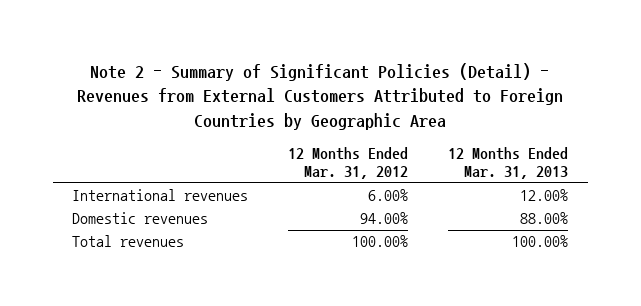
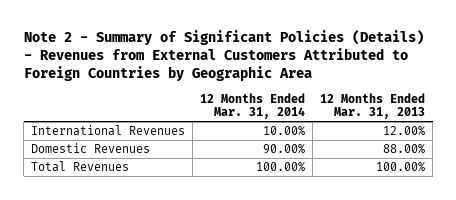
[77,62,564,130] Note 2 - Summary of Significant Policies (Detail) - Revenues from External Customers Attributed to Foreign Countries by Geographic Area -> [23,29,424,82] Note 2 - Summary of Significant Policies (Details) - Revenues from External Customers Attributed to Foreign Countries by Geographic Area
[288,146,409,180] 12 Months Ended Mar. 31, 2012 -> none
none -> [200,92,306,120] 12 Months Ended Mar. 31, 2014
[72,189,249,202] International revenues -> [31,125,186,137] International Revenues
[72,212,209,225] Domestic revenues -> [31,143,151,154] Domestic Revenues
[72,235,185,248] Total revenues -> [31,161,130,173] Total Revenues

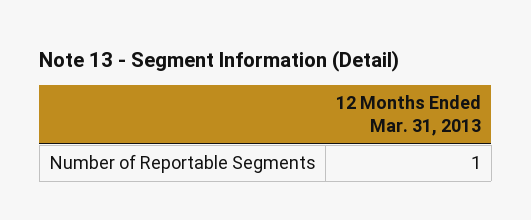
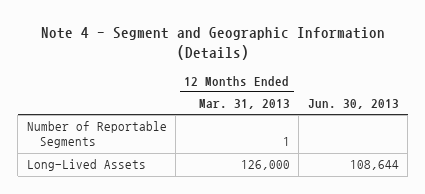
[39,50,400,73] Note 13 - Segment Information (Detail) -> [40,27,385,60] Note 4 - Segment and Geographic Information (Details)
none -> [307,99,399,110] Jun. 30, 2013
none -> [26,159,146,172] Long-Lived Assets

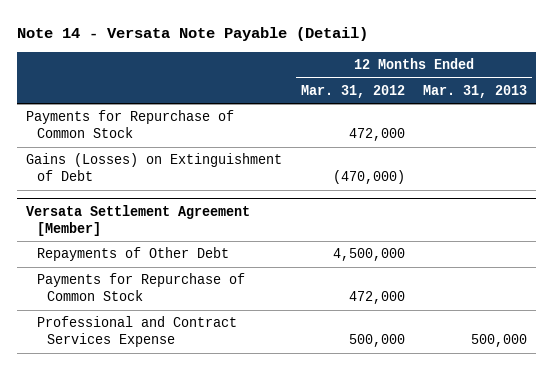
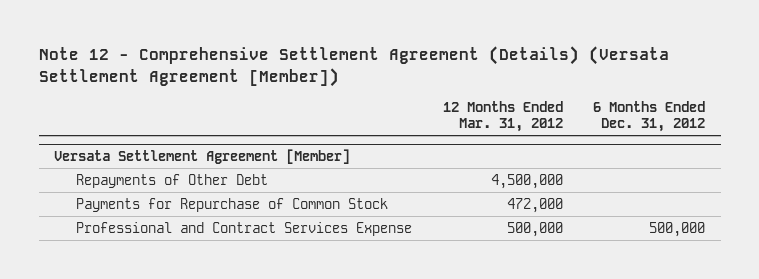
[17,27,369,42] Note 14 - Versata Note Payable (Detail) -> [38,46,669,87] Note 12 - Comprehensive Settlement Agreement (Details) (Versata Settlement Agreement [Member])
[423,84,528,98] Mar. 31, 2013 -> none
none -> [593,100,706,133] 6 Months Ended Dec. 31, 2012
[26,110,235,139] Payments for Repurchase of Common Stock -> none
[26,153,283,182] Gains (Losses) on Extinguishment of Debt -> none

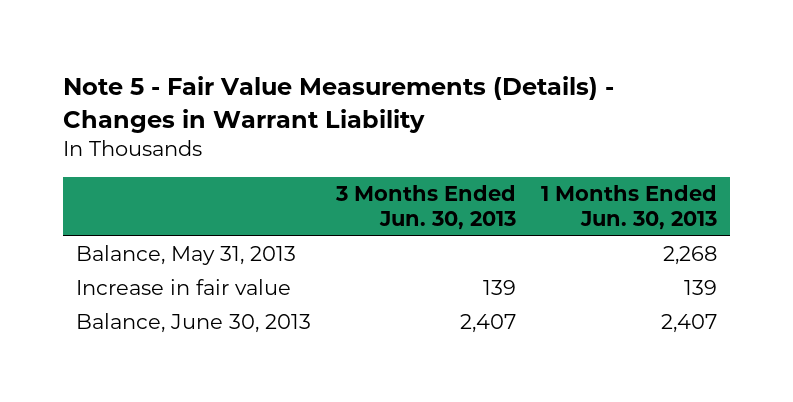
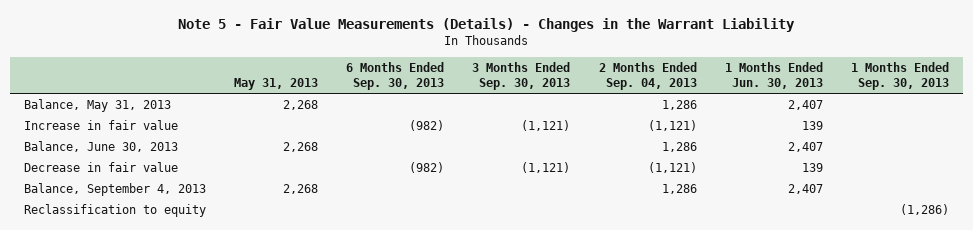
[62,76,614,133] Note 5 - Fair Value Measurements (Details) - Changes in Warrant Liability -> [178,17,796,32] Note 5 - Fair Value Measurements (Details) - Changes in the Warrant Liability
[334,185,516,230] 3 Months Ended Jun. 30, 2013 -> none
none -> [234,78,319,91] May 31, 2013
none -> [346,61,445,91] 6 Months Ended Sep. 30, 2013
none -> [472,61,571,91] 3 Months Ended Sep. 30, 2013
none -> [598,61,697,91] 2 Months Ended Sep. 04, 2013
none -> [851,61,950,91] 1 Months Ended Sep. 30, 2013
[663,246,718,266] 2,268 -> [787,99,823,110] 2,407
none -> [23,161,178,172] Decrease in fair value
none -> [23,182,206,196] Balance, September 4, 2013
none -> [23,203,206,217] Reclassification to equity

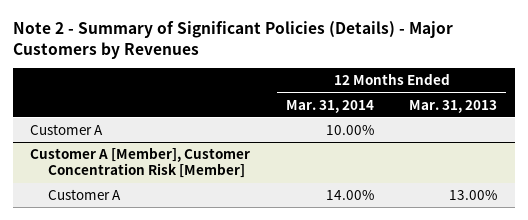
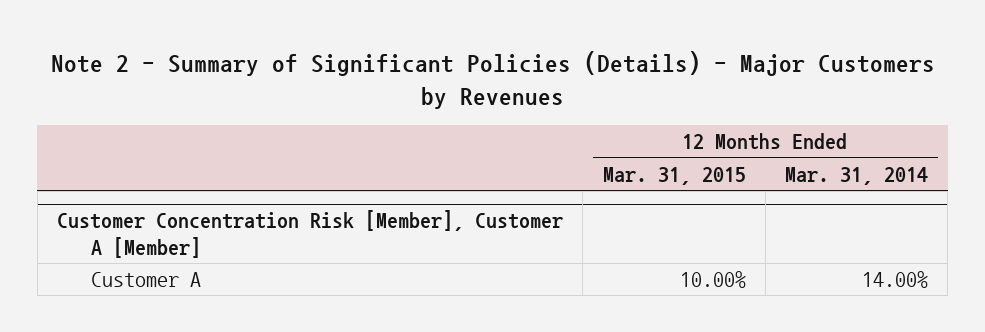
[409,99,498,113] Mar. 31, 2013 -> none
none -> [602,166,746,185] Mar. 31, 2015
[30,124,104,136] Customer A -> none
[30,147,251,179] Customer A [Member], Customer Concentration Risk [Member] -> [57,210,564,259] Customer Concentration Risk [Member], Customer A [Member]

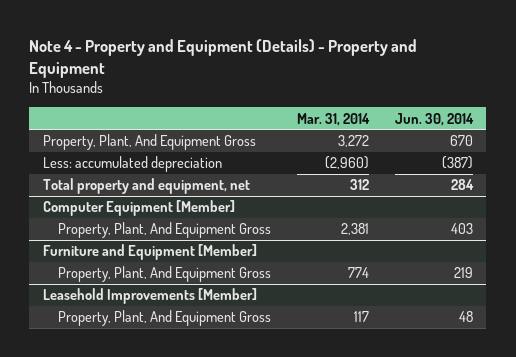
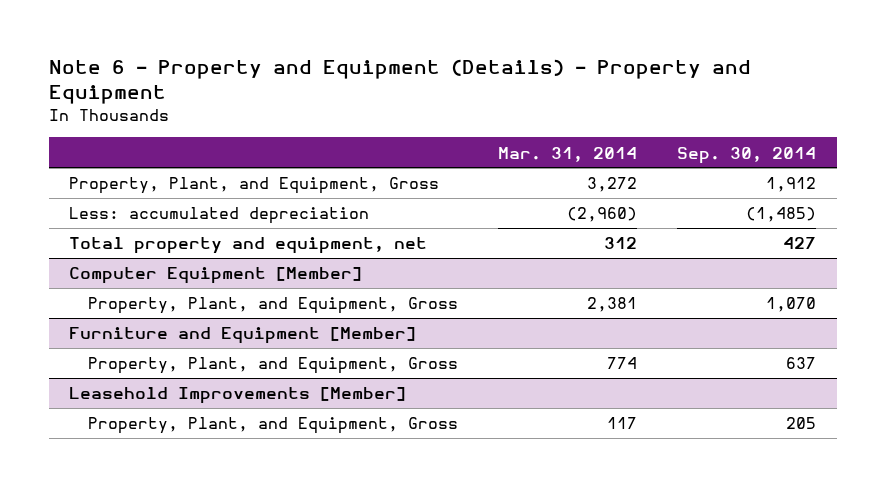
[29,38,418,78] Note 4 - Property and Equipment (Details) - Property and Equipment -> [49,59,752,105] Note 6 - Property and Equipment (Details) - Property and Equipment
[395,112,475,126] Jun. 30, 2014 -> none
none -> [677,146,817,164] Sep. 30, 2014
[42,134,256,151] Property, Plant, And Equipment Gross -> [69,177,440,195] Property, Plant, and Equipment, Gross
[57,222,271,239] Property, Plant, And Equipment Gross -> [88,297,459,315] Property, Plant, and Equipment, Gross
[57,266,271,283] Property, Plant, And Equipment Gross -> [88,357,459,375] Property, Plant, and Equipment, Gross
[57,310,271,327] Property, Plant, And Equipment Gross -> [88,417,459,435] Property, Plant, and Equipment, Gross

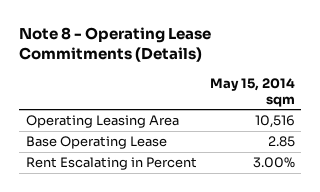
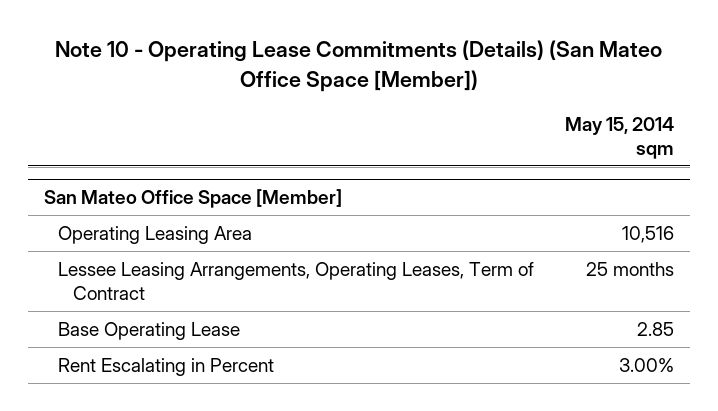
[18,27,211,63] Note 8 - Operating Lease Commitments (Details) -> [55,40,663,92] Note 10 - Operating Lease Commitments (Details) (San Mateo Office Space [Member])
none -> [43,189,342,209] San Mateo Office Space [Member]
none -> [58,262,535,301] Lessee Leasing Arrangements, Operating Leases, Term of Contract

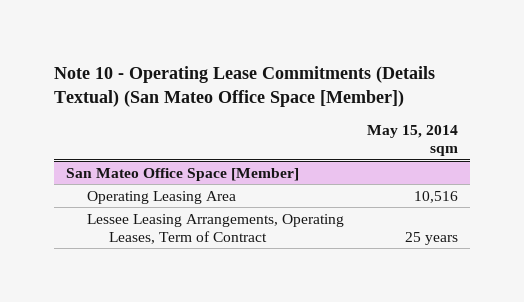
[55,40,663,92] Note 10 - Operating Lease Commitments (Details) (San Mateo Office Space [Member]) -> [54,65,436,107] Note 10 - Operating Lease Commitments (Details Textual) (San Mateo Office Space [Member])
[58,322,241,341] Base Operating Lease -> none
[58,358,275,377] Rent Escalating in Percent -> none
[586,262,675,277] 25 months -> [405,231,459,245] 25 years

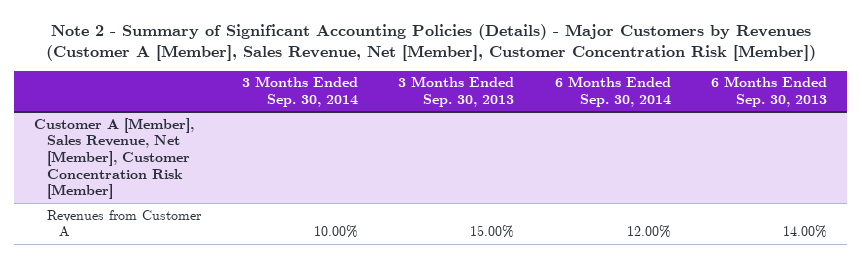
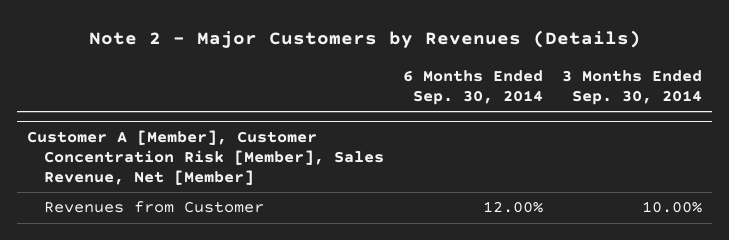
[45,23,816,61] Note 2 - Summary of Significant Accounting Policies (Details) - Major Customers by Revenues (Customer A [Member], Sales Revenue, Net [Member], Customer Concentration Risk [Member]) -> [88,29,641,48] Note 2 - Major Customers by Revenues (Details)
[398,76,515,108] 3 Months Ended Sep. 30, 2013 -> none
[711,76,828,108] 6 Months Ended Sep. 30, 2013 -> none
[34,117,195,200] Customer A [Member], Sales Revenue, Net [Member], Customer Concentration Risk [Member] -> [26,130,384,185] Customer A [Member], Customer Concentration Risk [Member], Sales Revenue, Net [Member]
[46,209,202,238] Revenues from Customer A -> [43,201,264,214] Revenues from Customer

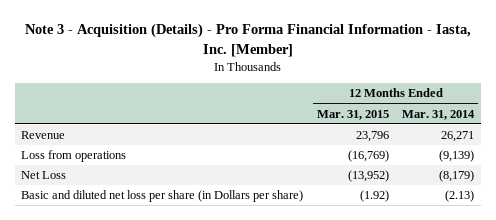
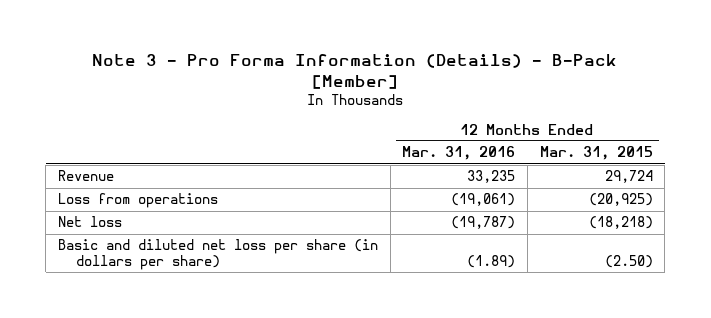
[24,23,471,57] Note 3 - Acquisition (Details) - Pro Forma Financial Information - Iasta, Inc. [Member] -> [92,54,618,90] Note 3 - Pro Forma Information (Details) - B-Pack [Member]
[402,109,476,120] Mar. 31, 2014 -> none
none -> [402,146,516,161] Mar. 31, 2016
[355,131,389,143] 23,796 -> [604,170,653,184] 29,724
[347,150,389,163] (16,769) -> [588,193,653,207] (20,925)
[21,171,67,180] Net Loss -> [58,216,123,228] Net loss
[347,170,389,183] (13,952) -> [588,216,653,230] (18,218)
[21,190,304,203] Basic and diluted net loss per share (in Dollars per share) -> [58,239,379,271] Basic and diluted net loss per share (in dollars per share)
[359,190,389,203] (1.92) -> [604,255,653,269] (2.50)

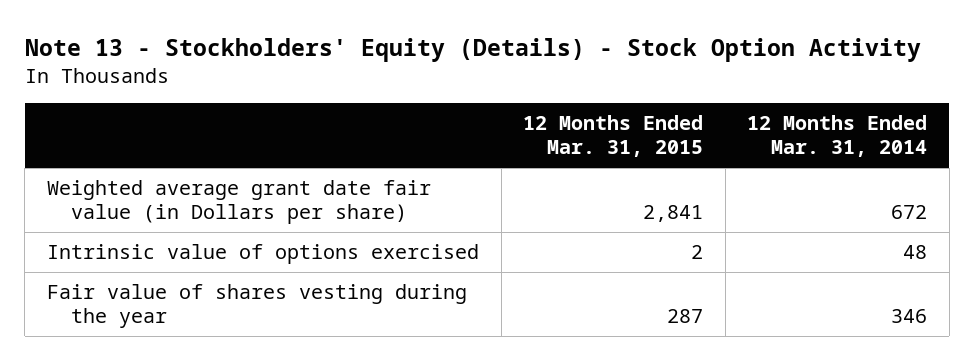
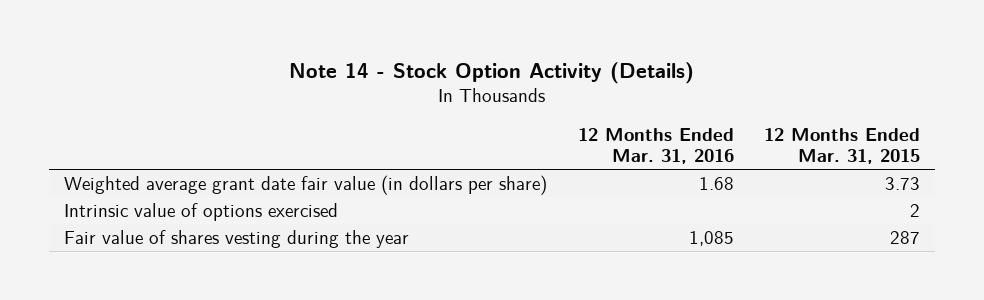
[24,37,921,62] Note 13 - Stockholders' Equity (Details) - Stock Option Activity -> [289,61,695,84] Note 14 - Stock Option Activity (Details)
[747,115,928,158] 12 Months Ended Mar. 31, 2014 -> none
none -> [577,127,734,165] 12 Months Ended Mar. 31, 2016
[47,180,432,225] Weighted average grant date fair value (in Dollars per share) -> [64,174,548,195] Weighted average grant date fair value (in dollars per share)
[643,205,704,223] 2,841 -> [885,176,921,190] 3.73

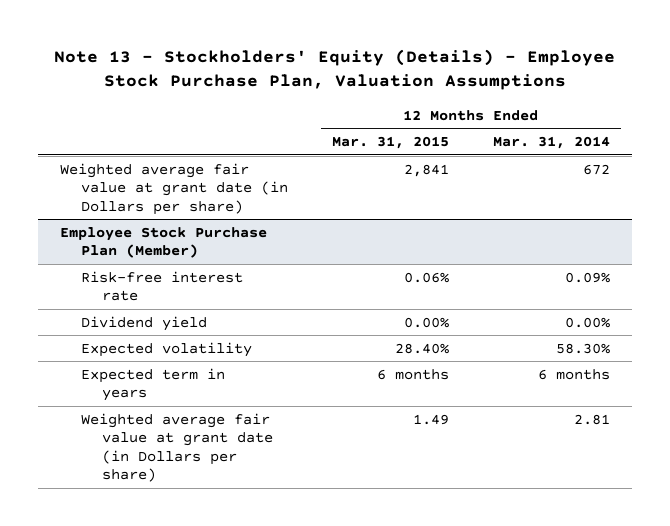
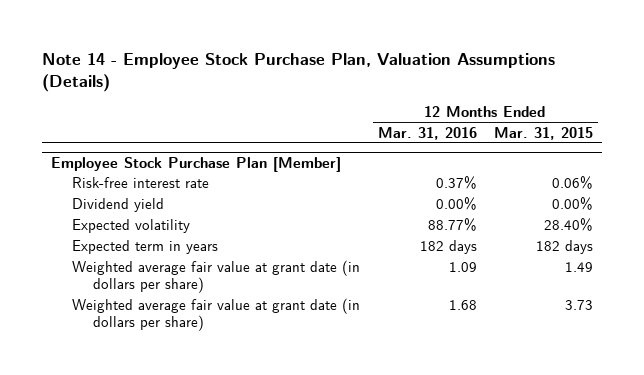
[54,49,616,91] Note 13 - Stockholders' Equity (Details) - Employee Stock Purchase Plan, Valuation Assumptions -> [42,52,556,92] Note 14 - Employee Stock Purchase Plan, Valuation Assumptions (Details)
[493,136,611,150] Mar. 31, 2014 -> none
none -> [377,126,477,140] Mar. 31, 2016
[59,162,288,215] Weighted average fair value at grant date (in Dollars per share) -> none
[59,226,267,259] Employee Stock Purchase Plan (Member) -> [51,156,342,172] Employee Stock Purchase Plan [Member]
[377,368,450,380] 6 months -> [536,240,594,255] 182 days
[80,412,273,483] Weighted average fair value at grant date (in Dollars per share) -> [72,260,361,294] Weighted average fair value at grant date (in dollars per share)
none -> [72,298,361,332] Weighted average fair value at grant date (in dollars per share)

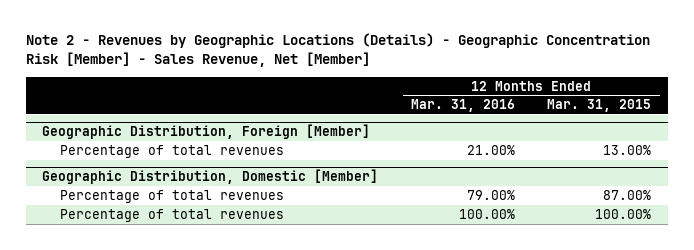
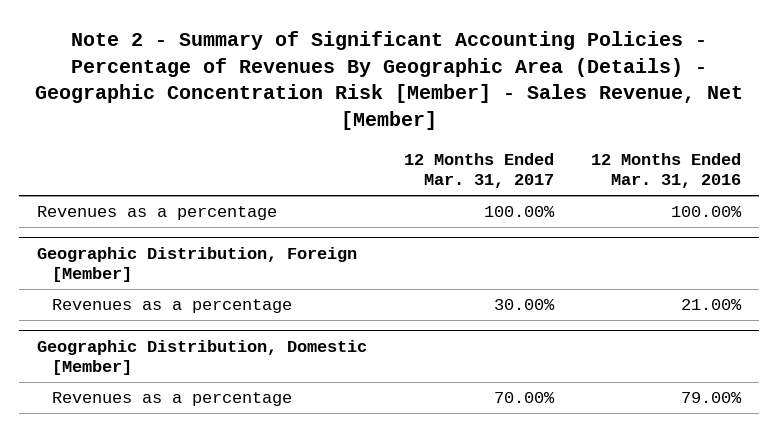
[25,33,650,68] Note 2 - Revenues by Geographic Locations (Details) - Geographic Concentration Risk [Member] - Sales Revenue, Net [Member] -> [35,30,744,130] Note 2 - Summary of Significant Accounting Policies - Percentage of Revenues By Geographic Area (Details) - Geographic Concentration Risk [Member] - Sales Revenue, Net [Member]
[547,99,652,113] Mar. 31, 2015 -> none
none -> [404,152,555,189] 12 Months Ended Mar. 31, 2017
none -> [37,206,278,221] Revenues as a percentage
[60,144,285,158] Percentage of total revenues -> [51,299,292,314] Revenues as a percentage
[60,208,285,222] Percentage of total revenues -> none
[60,189,285,203] Percentage of total revenues -> [51,392,292,407] Revenues as a percentage

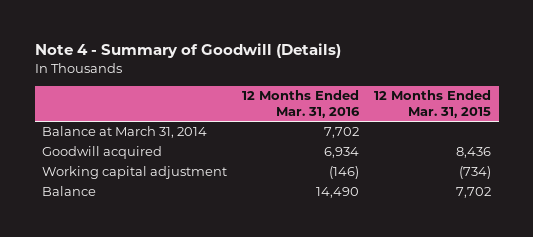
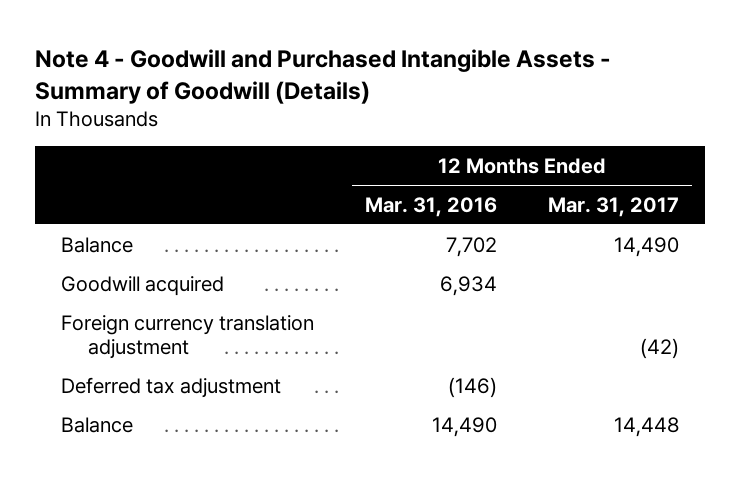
[34,43,341,59] Note 4 - Summary of Goodwill (Details) -> [35,48,612,104] Note 4 - Goodwill and Purchased Intangible Assets - Summary of Goodwill (Details)
[374,90,492,119] 12 Months Ended Mar. 31, 2015 -> none
none -> [548,196,680,217] Mar. 31, 2017
[42,126,208,139] Balance at March 31, 2014 -> [60,236,133,253] Balance
none -> [60,314,314,359] Foreign currency translation adjustment
[42,166,228,180] Working capital adjustment -> [60,376,281,398] Deferred tax adjustment

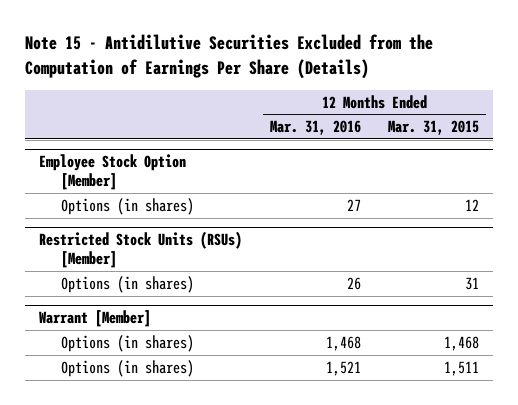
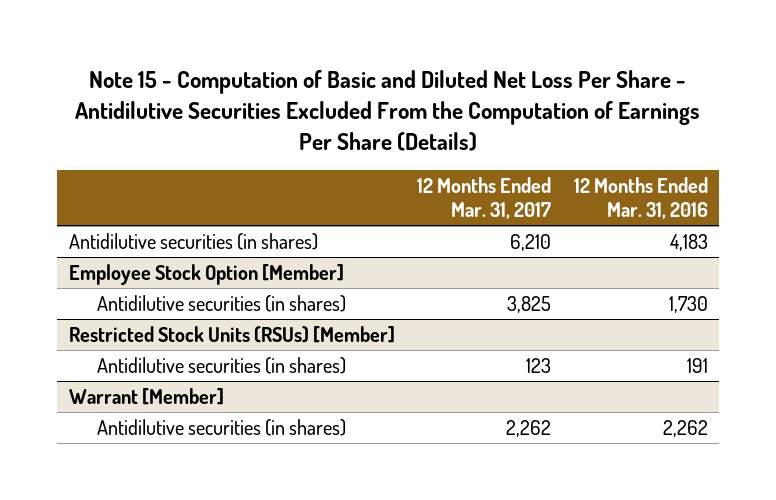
[25,34,434,79] Note 15 - Antidilutive Securities Excluded from the Computation of Earnings Per Share (Details) -> [75,70,701,152] Note 15 - Computation of Basic and Diluted Net Loss Per Share - Antidilutive Securities Excluded From the Computation of Earnings Per Share (Details)
[388,120,480,136] Mar. 31, 2015 -> none
none -> [417,176,552,220] 12 Months Ended Mar. 31, 2017
none -> [68,232,318,250] Antidilutive securities (in shares)
[61,197,195,215] Options (in shares) -> [96,294,346,312] Antidilutive securities (in shares)
[346,198,361,211] 27 -> [668,295,708,313] 1,730
[61,275,195,293] Options (in shares) -> [96,356,346,374] Antidilutive securities (in shares)
[346,276,361,290] 26 -> [686,357,708,373] 191
[61,359,195,377] Options (in shares) -> none
[61,334,195,352] Options (in shares) -> [96,418,346,436] Antidilutive securities (in shares)
[325,335,361,351] 1,468 -> [662,419,708,437] 2,262

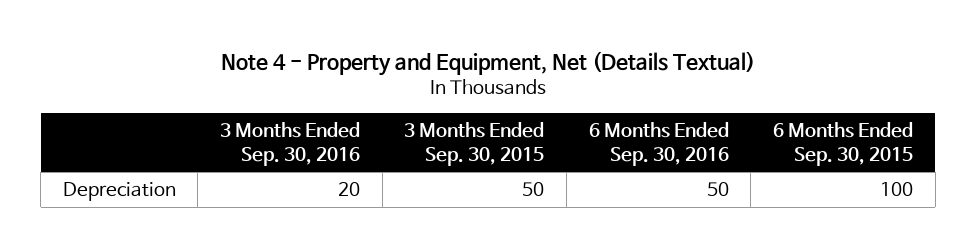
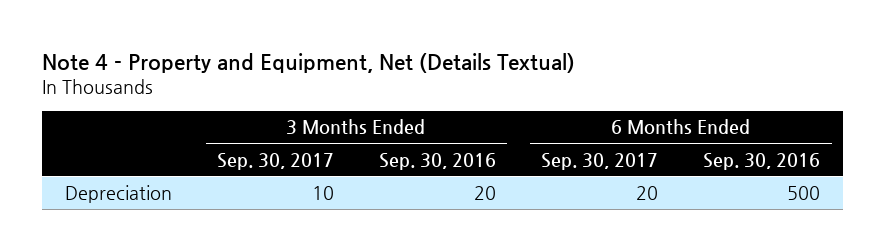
[404,121,545,166] 3 Months Ended Sep. 30, 2015 -> none
[773,121,914,166] 6 Months Ended Sep. 30, 2015 -> none
none -> [216,152,334,170] Sep. 30, 2017
none -> [541,152,659,170] Sep. 30, 2017
[706,182,729,197] 50 -> [787,186,821,201] 500

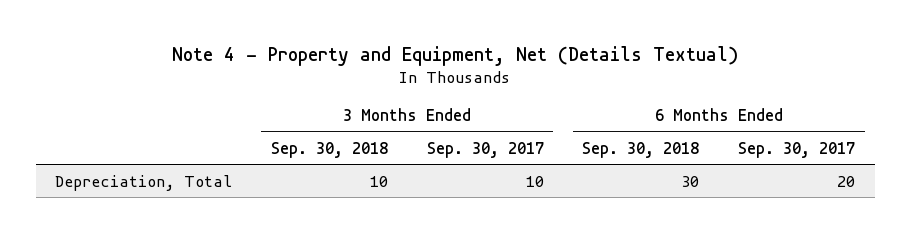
[379,152,497,170] Sep. 30, 2016 -> none
[703,152,821,170] Sep. 30, 2016 -> none
none -> [270,141,388,158] Sep. 30, 2018
none -> [582,141,700,158] Sep. 30, 2018
[64,185,172,204] Depreciation -> [54,174,232,191] Depreciation, Total

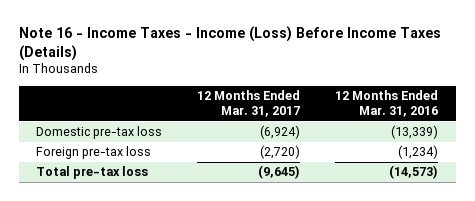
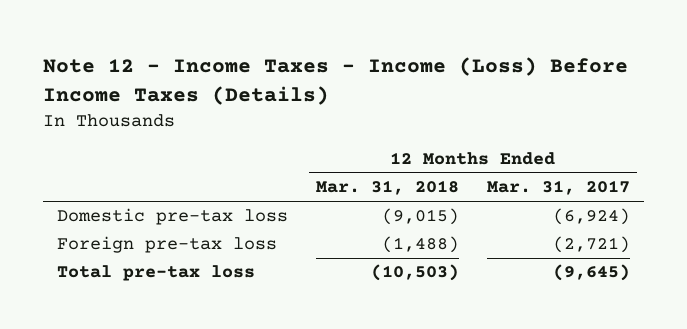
[18,25,441,61] Note 16 - Income Taxes - Income (Loss) Before Income Taxes (Details) -> [43,56,629,105] Note 12 - Income Taxes - Income (Loss) Before Income Taxes (Details)
[335,90,439,118] 12 Months Ended Mar. 31, 2016 -> none
none -> [315,180,459,196] Mar. 31, 2018
[260,145,301,160] (2,720) -> [552,236,630,254] (2,721)

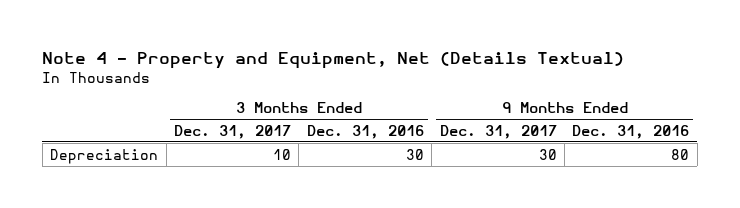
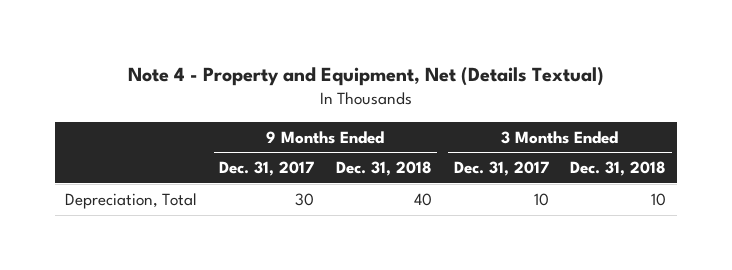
[306,124,424,139] Dec. 31, 2016 -> none
[572,124,690,139] Dec. 31, 2016 -> none
none -> [335,161,432,177] Dec. 31, 2018
none -> [570,161,667,177] Dec. 31, 2018
[50,148,159,164] Depreciation -> [65,192,198,209] Depreciation, Total

